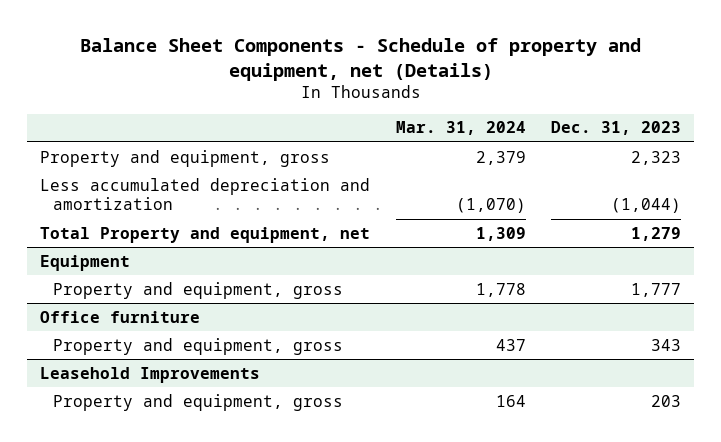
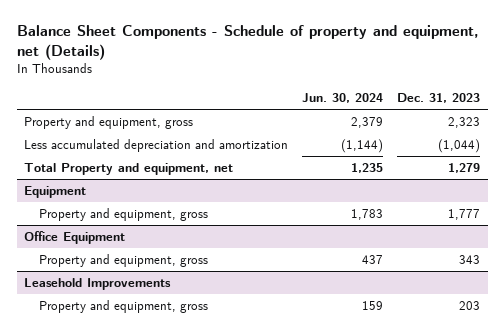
[395,121,526,136] Mar. 31, 2024 -> none
none -> [302,92,384,103] Jun. 30, 2024
[40,310,201,323] Office furniture -> [23,231,125,245] Office Equipment

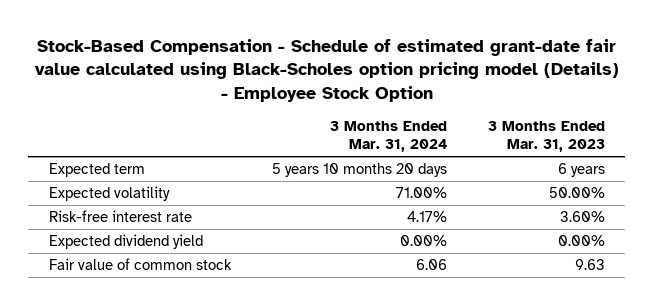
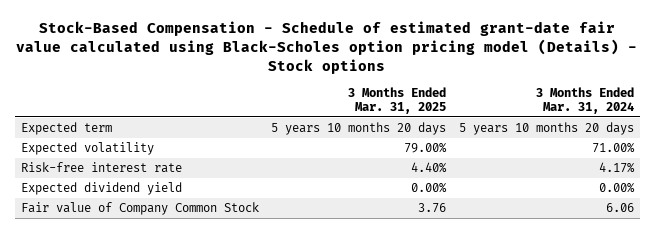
[34,38,619,102] Stock-Based Compensation - Schedule of estimated grant-date fair value calculated using Black-Scholes option pricing model (Details) - Employee Stock Option -> [16,21,638,74] Stock-Based Compensation - Schedule of estimated grant-date fair value calculated using Black-Scholes option pricing model (Details) - Stock options
[487,121,605,153] 3 Months Ended Mar. 31, 2023 -> none
none -> [348,87,447,115] 3 Months Ended Mar. 31, 2025
[48,258,232,271] Fair value of common stock -> [20,202,259,216] Fair value of Company Common Stock

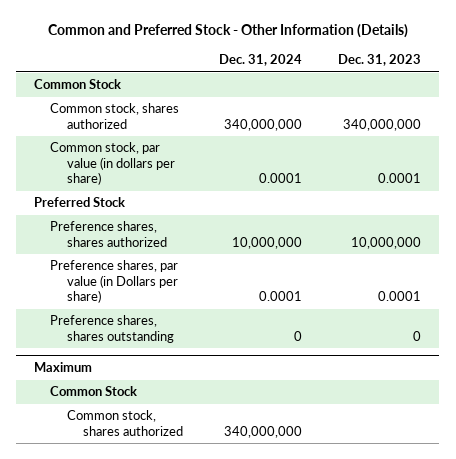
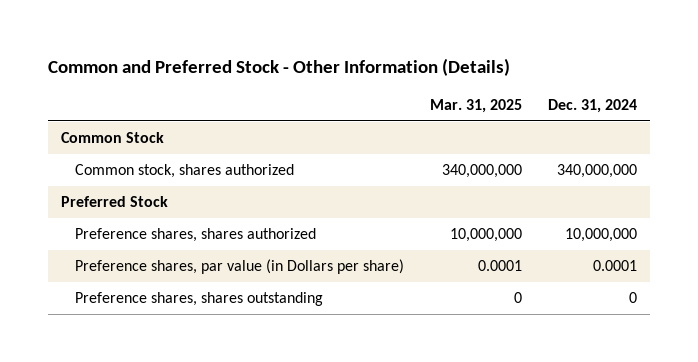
[338,54,422,67] Dec. 31, 2023 -> none
none -> [430,99,523,114] Mar. 31, 2025
[50,142,175,186] Common stock, par value (in dollars per share) -> none
[34,362,93,373] Maximum -> none
[50,386,138,397] Common Stock -> none
[66,410,183,436] Common stock, shares authorized -> none

